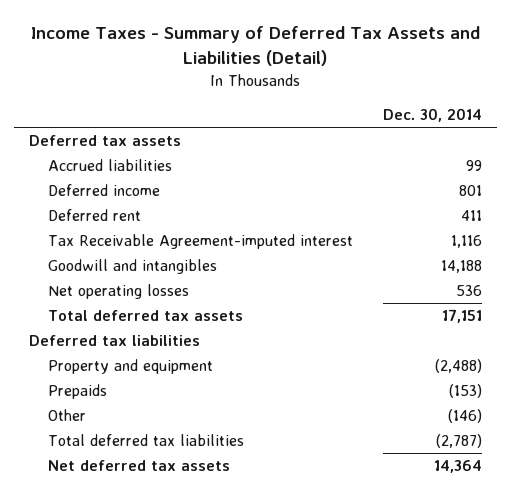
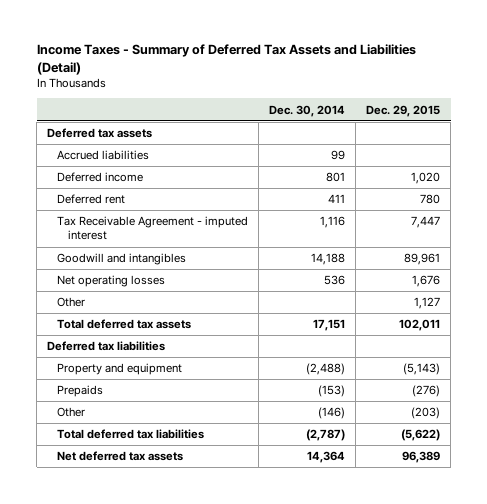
none -> [366,104,441,117] Dec. 29, 2015
[47,233,353,249] Tax Receivable Agreement-imputed interest -> [57,216,249,241] Tax Receivable Agreement - imputed interest
none -> [57,297,86,308] Other

